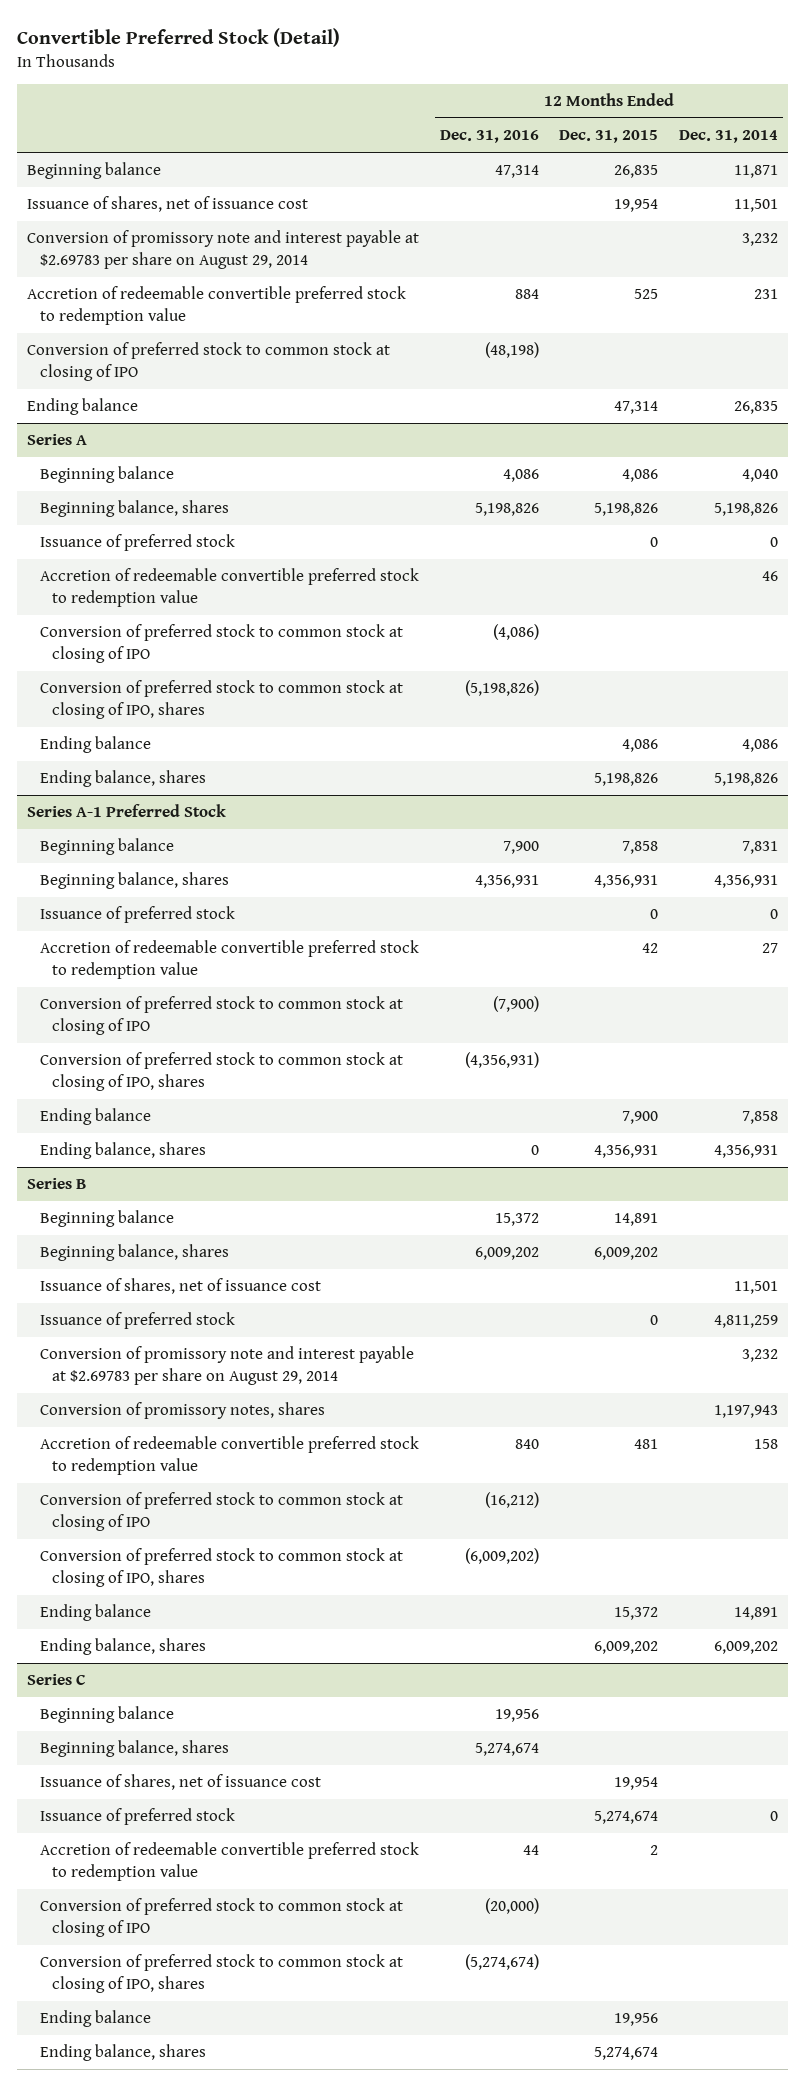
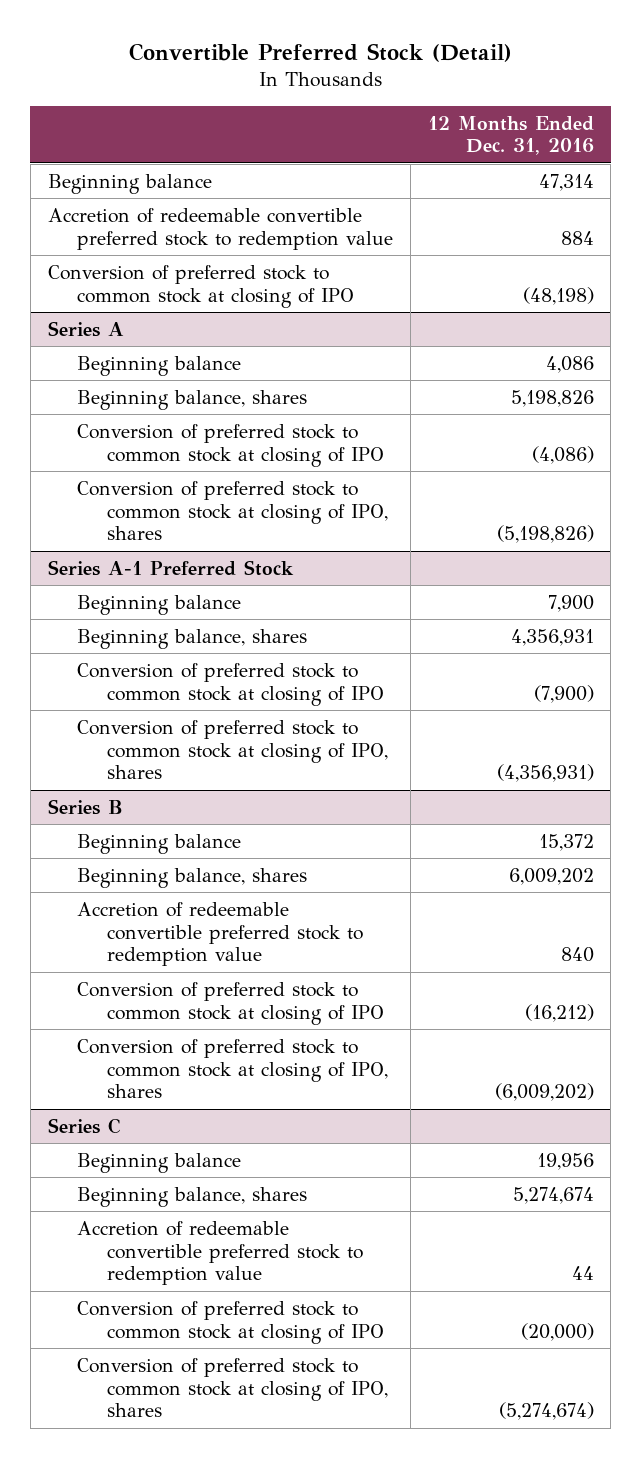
[559,130,659,144] Dec. 31, 2015 -> none
[679,130,779,144] Dec. 31, 2014 -> none
[27,196,309,213] Issuance of shares, net of issuance cost -> none
[27,230,420,270] Conversion of promissory note and interest payable at $2.69783 per share on August 29, 2014 -> none
[27,398,139,416] Ending balance -> none
[39,534,235,552] Issuance of preferred stock -> none
[39,568,419,608] Accretion of redeemable convertible preferred stock to redemption value -> none
[39,736,151,754] Ending balance -> none
[39,770,206,788] Ending balance, shares -> none
[39,906,235,924] Issuance of preferred stock -> none
[39,940,419,980] Accretion of redeemable convertible preferred stock to redemption value -> none
[39,1108,151,1126] Ending balance -> none
[39,1142,206,1160] Ending balance, shares -> none
[39,1278,321,1295] Issuance of shares, net of issuance cost -> none
[39,1312,235,1330] Issuance of preferred stock -> none
[39,1346,414,1386] Conversion of promissory note and interest payable at $2.69783 per share on August 29, 2014 -> none
[39,1402,325,1420] Conversion of promissory notes, shares -> none
[39,1604,151,1622] Ending balance -> none
[39,1638,206,1656] Ending balance, shares -> none
[39,1774,321,1791] Issuance of shares, net of issuance cost -> none
[39,1808,235,1826] Issuance of preferred stock -> none
[39,2010,151,2028] Ending balance -> none
[39,2044,206,2062] Ending balance, shares -> none

